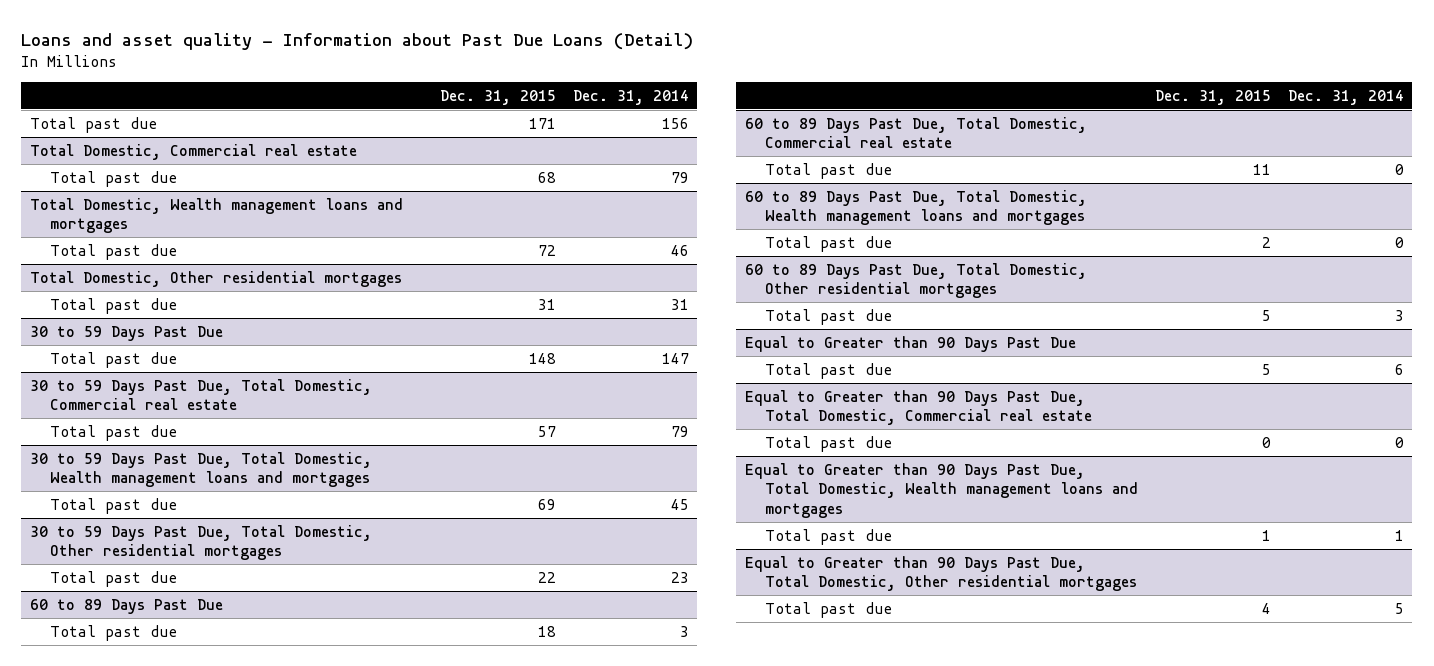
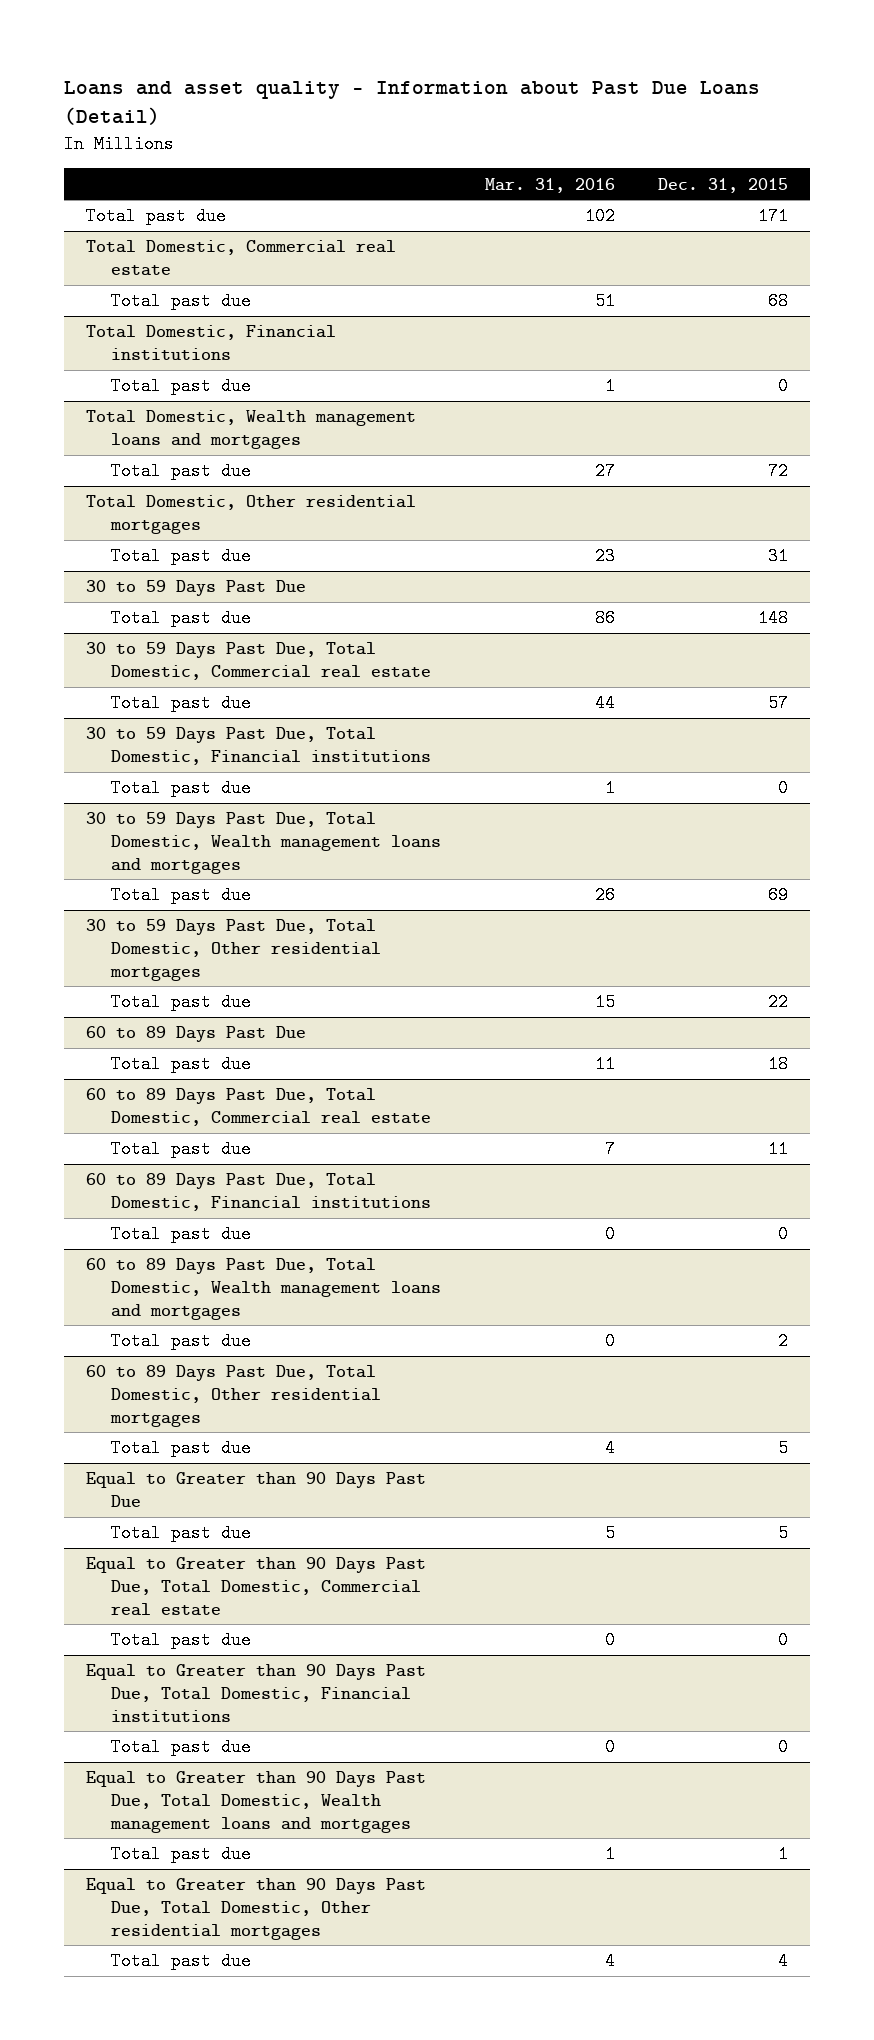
[572,89,689,105] Dec. 31, 2014 -> none
none -> [484,177,615,193] Mar. 31, 2016
none -> [85,325,336,360] Total Domestic, Financial institutions
none -> [110,377,251,396] Total past due
none -> [85,727,431,765] 30 to 59 Days Past Due, Total Domestic, Financial institutions
none -> [110,779,251,798] Total past due
none -> [85,1173,431,1211] 60 to 89 Days Past Due, Total Domestic, Financial institutions
none -> [110,1225,251,1244] Total past due
none -> [85,1664,426,1722] Equal to Greater than 90 Days Past Due, Total Domestic, Financial institutions
none -> [110,1738,251,1757] Total past due

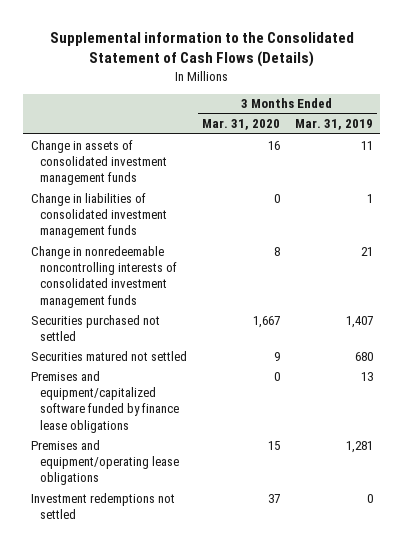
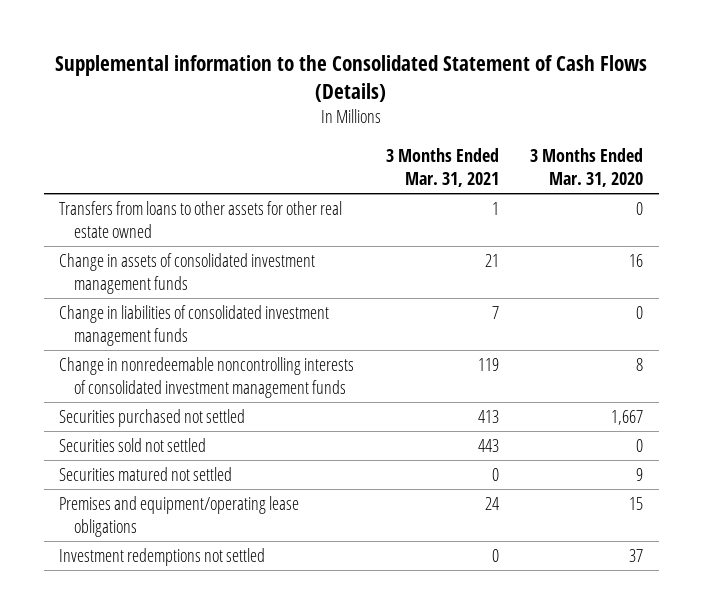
[294,119,373,131] Mar. 31, 2019 -> none
none -> [385,148,499,188] 3 Months Ended Mar. 31, 2021
none -> [59,200,343,238] Transfers from loans to other assets for other real estate owned
none -> [59,437,207,452] Securities sold not settled
[30,370,180,433] Premises and equipment/capitalized software funded by finance lease obligations -> none

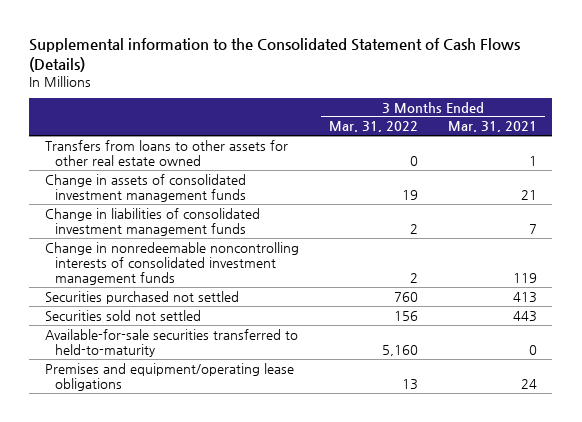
[529,148,643,188] 3 Months Ended Mar. 31, 2020 -> none
none -> [328,121,418,133] Mar. 31, 2022
[59,466,233,481] Securities matured not settled -> none
none -> [44,328,298,358] Available-for-sale securities transferred to held-to-maturity
[59,547,266,566] Investment redemptions not settled -> none

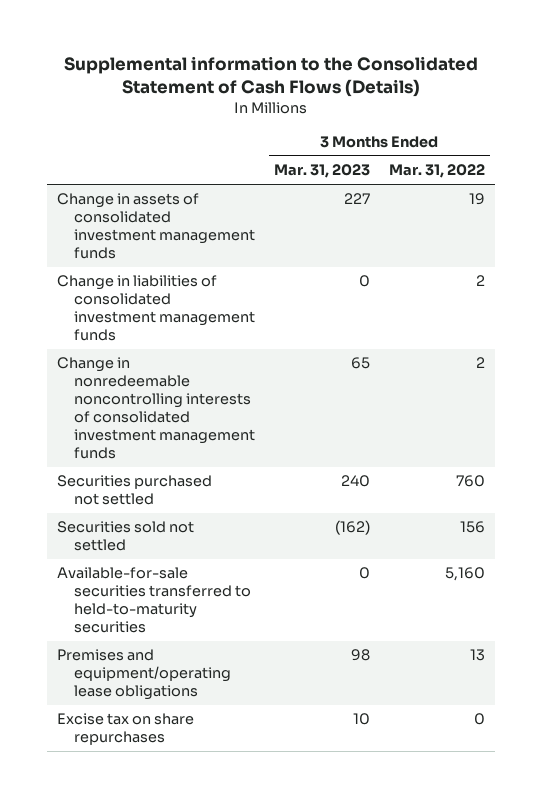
[448,121,538,133] Mar. 31, 2021 -> none
none -> [273,164,370,179] Mar. 31, 2023
[44,139,288,167] Transfers from loans to other assets for other real estate owned -> none
[44,328,298,358] Available-for-sale securities transferred to held-to-maturity -> [56,567,251,634] Available-for-sale securities transferred to held-to-maturity securities
none -> [56,713,194,746] Excise tax on share repurchases

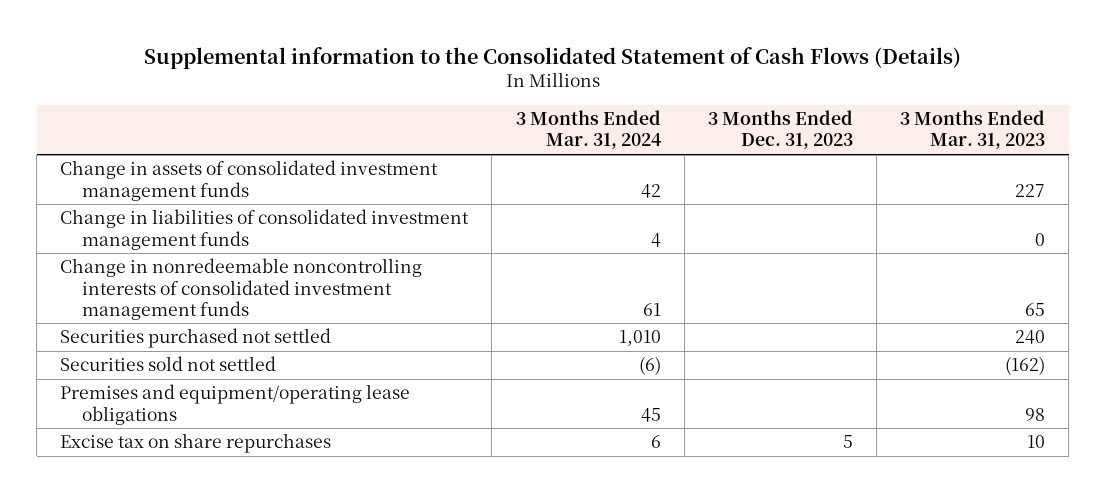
[389,164,486,179] Mar. 31, 2022 -> none
none -> [515,110,661,150] 3 Months Ended Mar. 31, 2024
none -> [707,110,853,150] 3 Months Ended Dec. 31, 2023
[56,567,251,634] Available-for-sale securities transferred to held-to-maturity securities -> none

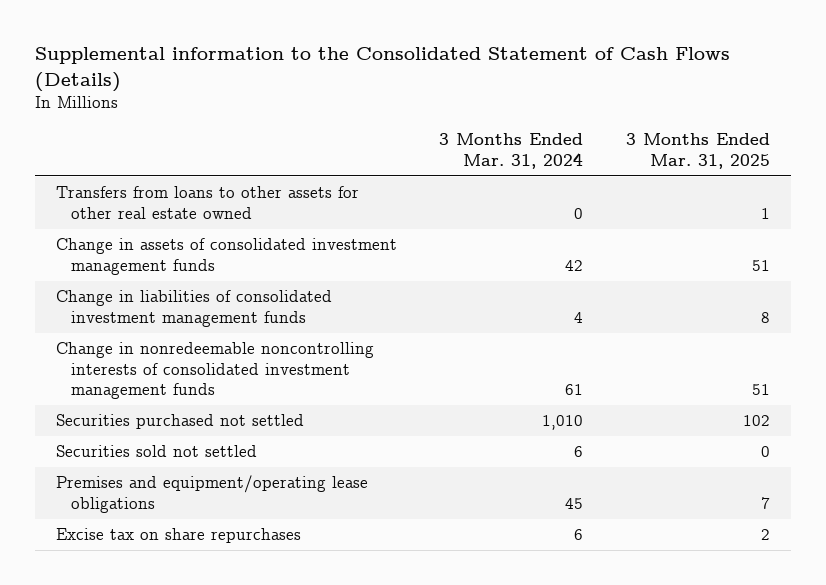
[707,110,853,150] 3 Months Ended Dec. 31, 2023 -> none
[900,110,1046,150] 3 Months Ended Mar. 31, 2023 -> none
none -> [625,133,770,169] 3 Months Ended Mar. 31, 2025
none -> [56,186,360,219] Transfers from loans to other assets for other real estate owned
[638,356,661,376] (6) -> [574,446,584,458] 6

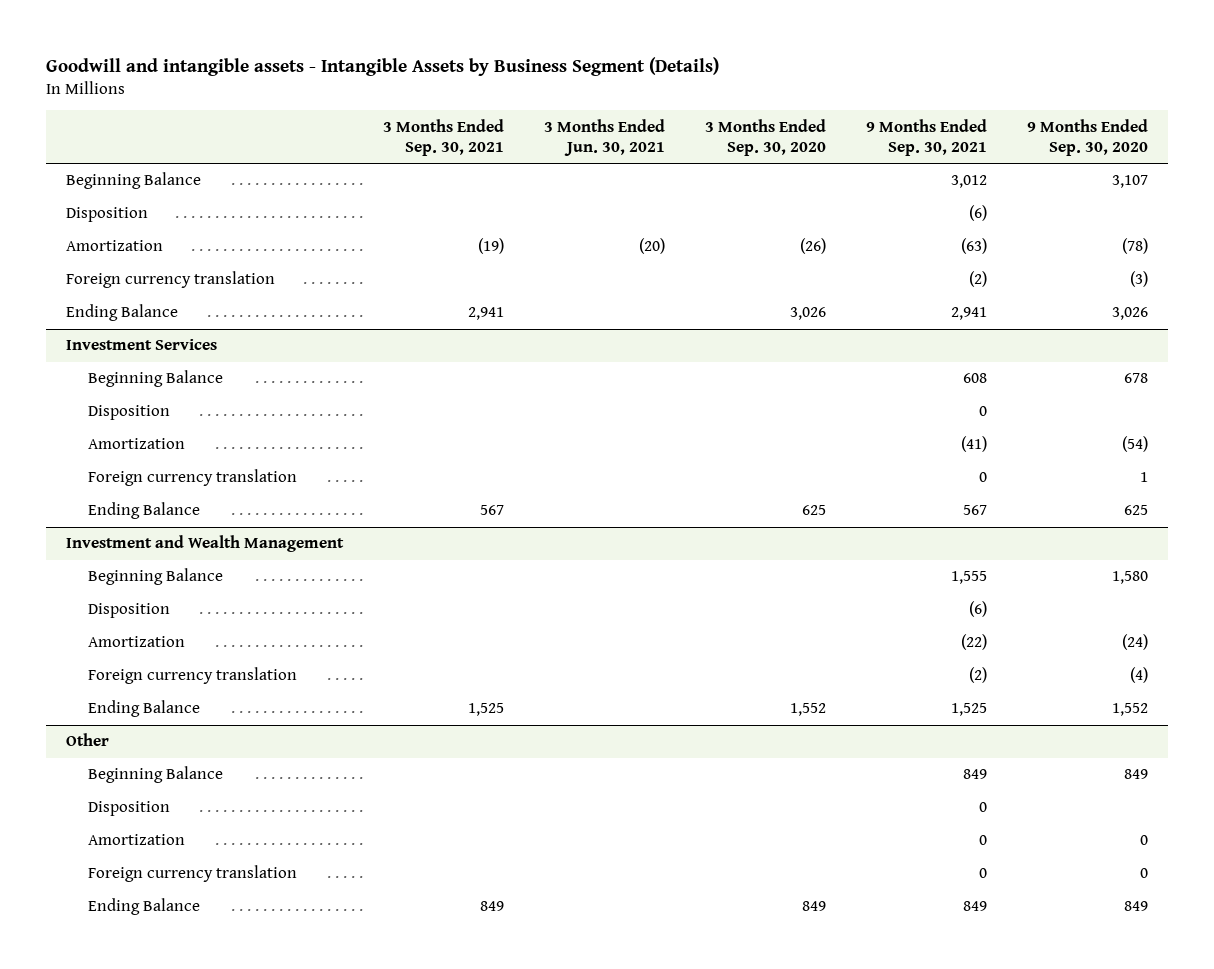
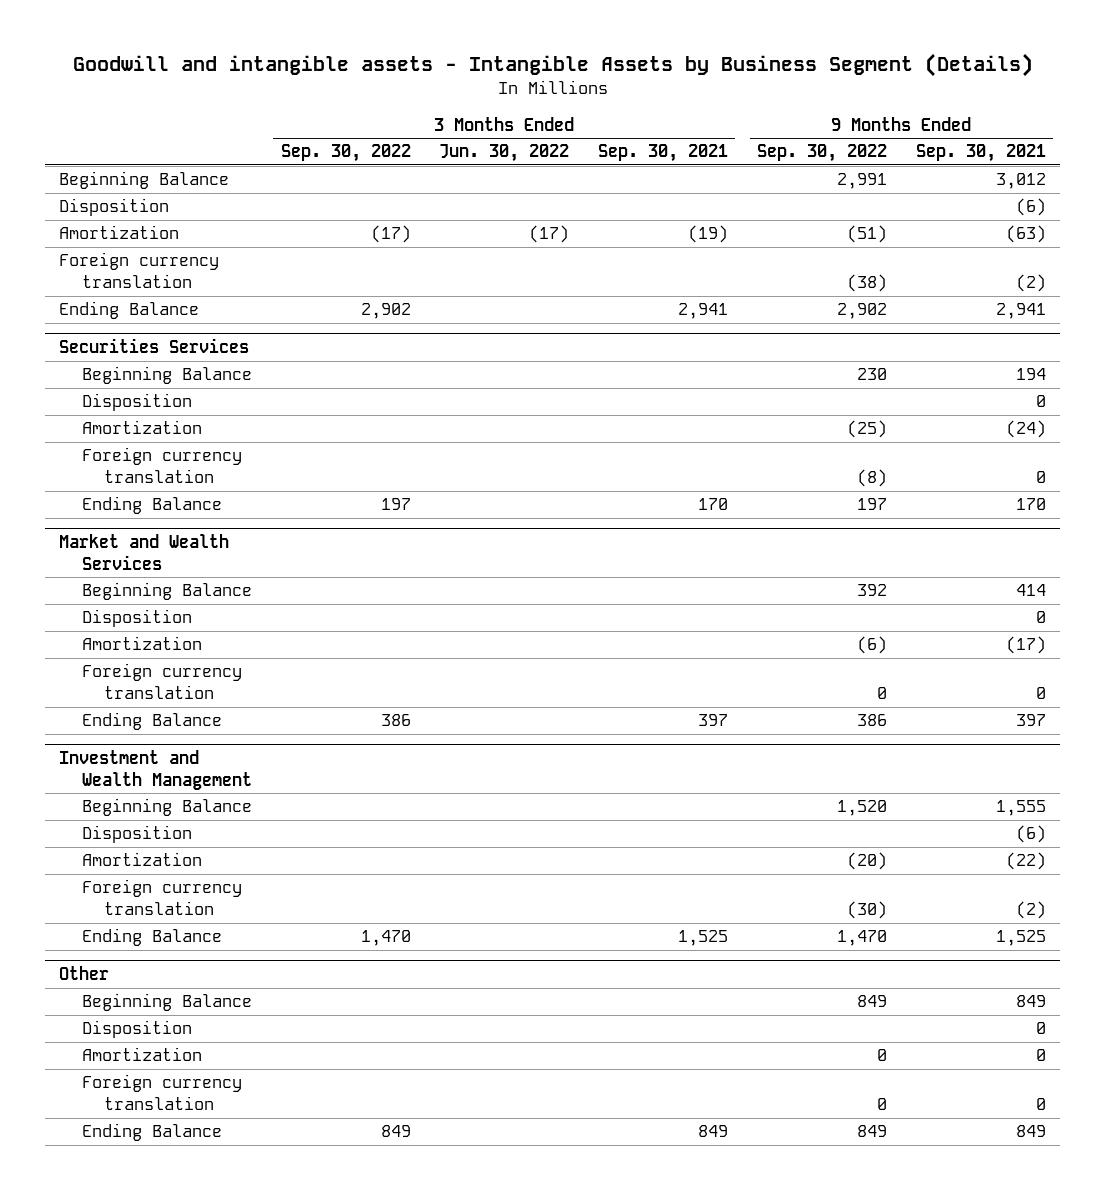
[544,118,666,156] 3 Months Ended Jun. 30, 2021 -> none
[705,118,827,156] 3 Months Ended Sep. 30, 2020 -> none
[1026,118,1148,156] 9 Months Ended Sep. 30, 2020 -> none
none -> [280,144,411,163] Sep. 30, 2022
none -> [439,144,570,163] Jun. 30, 2022
none -> [757,144,888,163] Sep. 30, 2022
[66,339,218,351] Investment Services -> none
none -> [59,338,250,354] Securities Services
[962,373,987,384] 608 -> [1015,368,1046,381] 194
[960,436,987,453] (41) -> [1005,420,1046,439] (24)
[480,505,505,516] 567 -> [698,498,729,511] 170
[962,505,987,516] 567 -> [1015,498,1046,511] 170
none -> [59,534,230,571] Market and Wealth Services
none -> [81,582,252,601] Beginning Balance
none -> [81,609,192,628] Disposition
none -> [81,636,202,651] Amortization
none -> [81,663,242,700] Foreign currency translation
none -> [81,712,222,731] Ending Balance

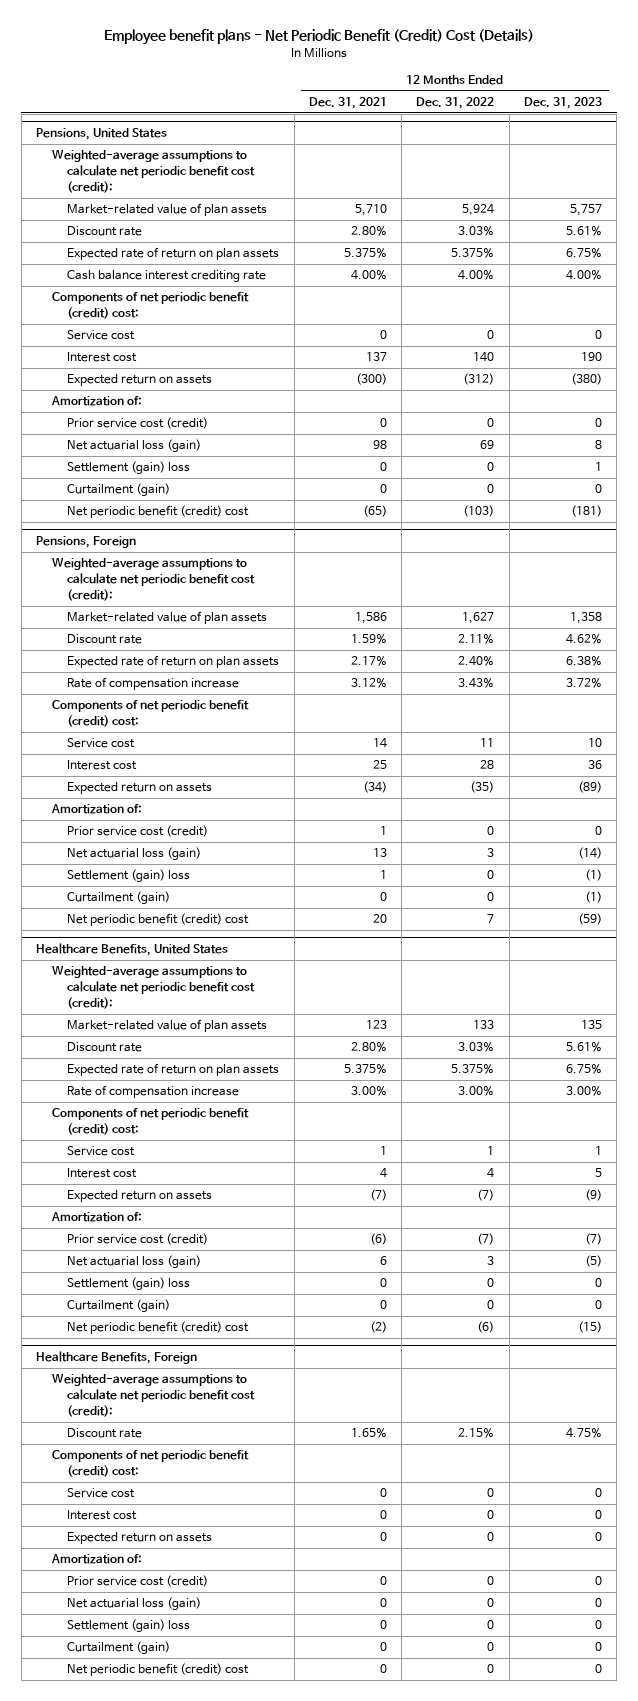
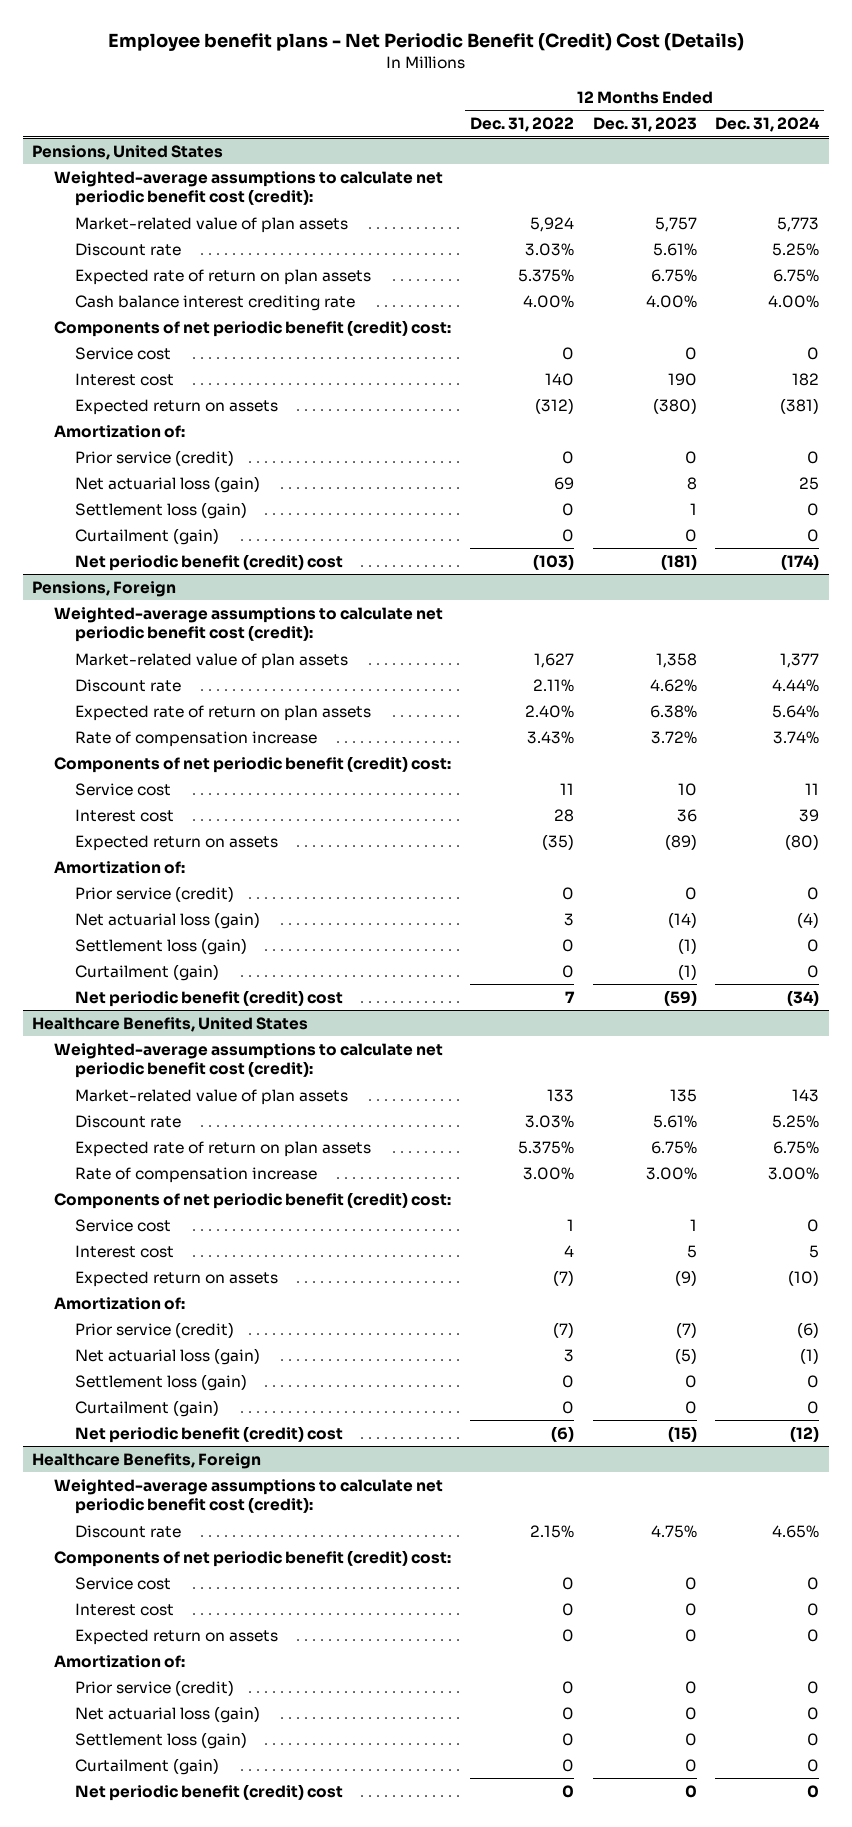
[308,97,387,110] Dec. 31, 2021 -> none
none -> [715,117,821,133] Dec. 31, 2024
[67,417,209,430] Prior service cost (credit) -> [75,449,235,466] Prior service (credit)
[67,461,191,475] Settlement (gain) loss -> [75,501,248,519] Settlement loss (gain)
[67,825,209,838] Prior service cost (credit) -> [75,885,235,902] Prior service (credit)
[67,869,191,883] Settlement (gain) loss -> [75,937,248,955] Settlement loss (gain)
[67,1233,209,1246] Prior service cost (credit) -> [75,1321,235,1338] Prior service (credit)
[67,1277,191,1291] Settlement (gain) loss -> [75,1373,248,1391] Settlement loss (gain)
[67,1575,209,1588] Prior service cost (credit) -> [75,1679,235,1696] Prior service (credit)
[67,1619,191,1633] Settlement (gain) loss -> [75,1731,248,1749] Settlement loss (gain)

